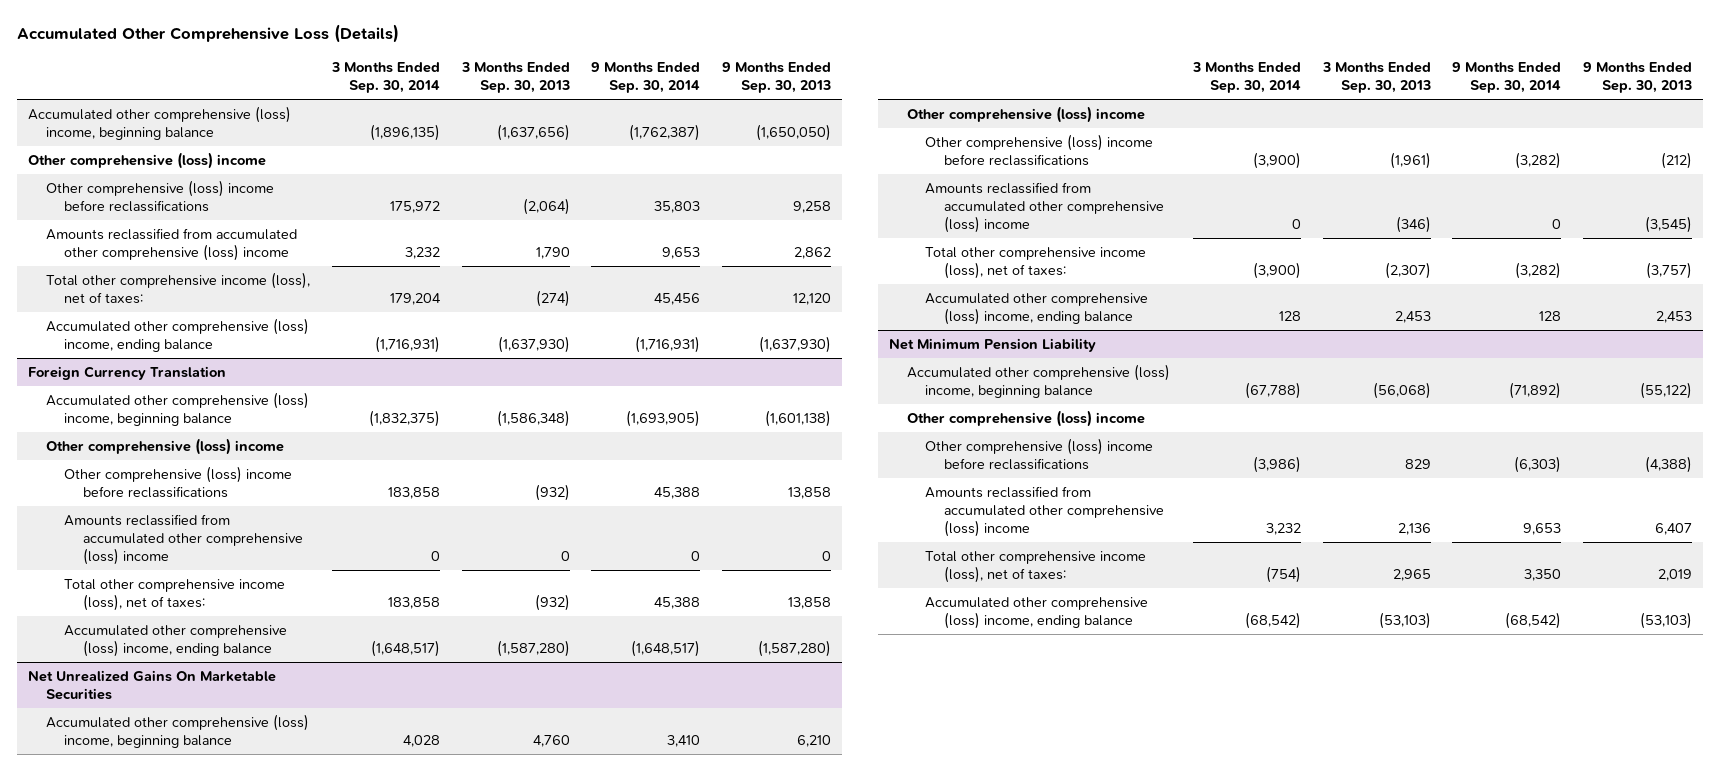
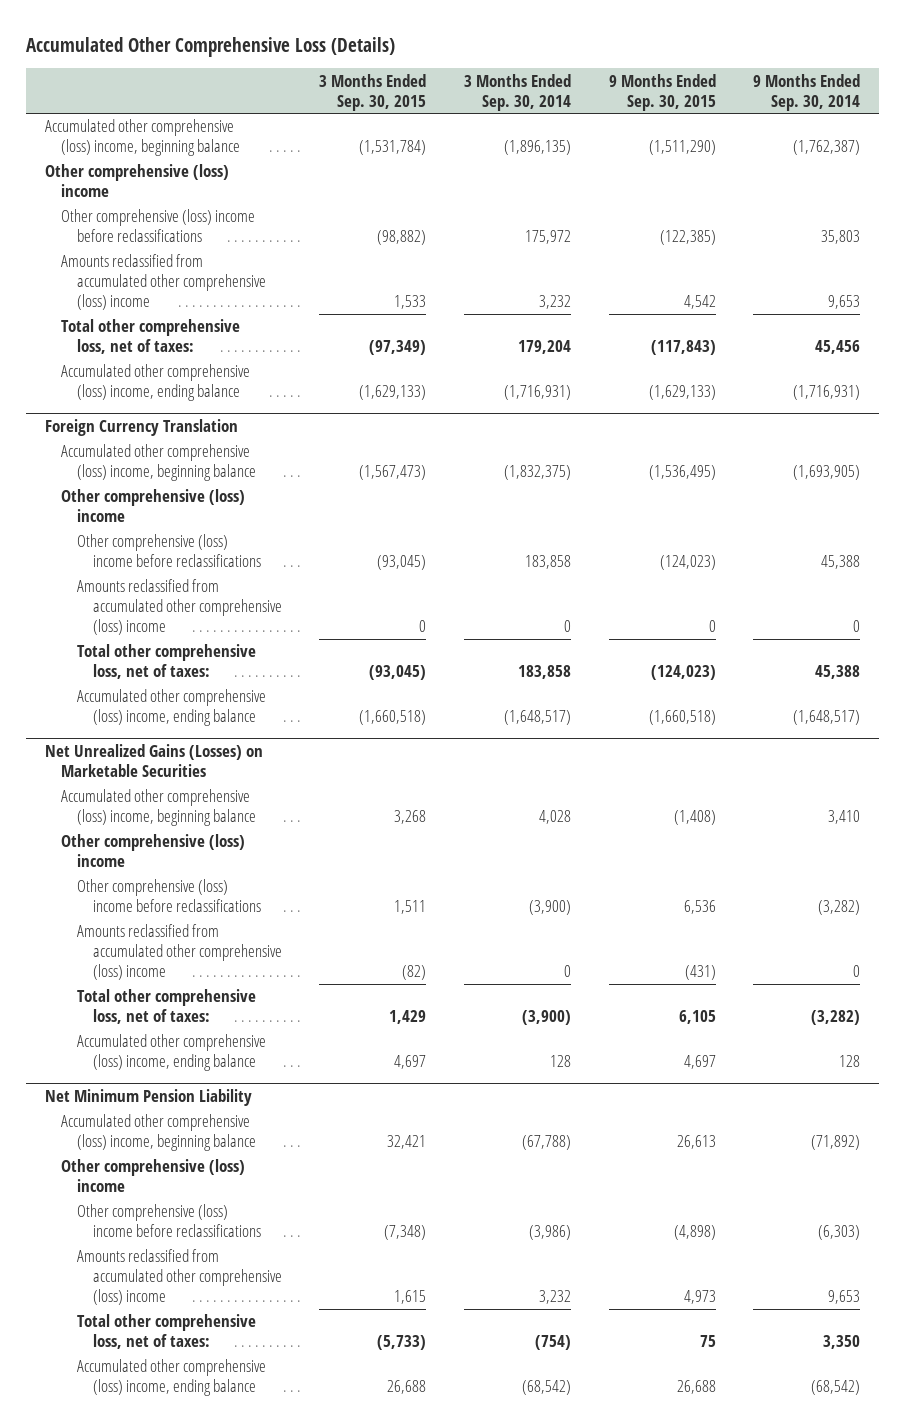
[460,61,570,94] 3 Months Ended Sep. 30, 2013 -> none
[722,61,832,94] 9 Months Ended Sep. 30, 2013 -> none
none -> [319,73,427,111] 3 Months Ended Sep. 30, 2015
none -> [608,73,716,111] 9 Months Ended Sep. 30, 2015
[45,271,310,304] Total other comprehensive income (loss), net of taxes: -> [60,319,240,355] Total other comprehensive loss, net of taxes:
[64,578,286,611] Total other comprehensive income (loss), net of taxes: -> [76,644,256,680] Total other comprehensive loss, net of taxes:
[27,669,276,700] Net Unrealized Gains On Marketable Securities -> [45,744,264,778] Net Unrealized Gains (Losses) on Marketable Securities
[925,246,1147,279] Total other comprehensive income (loss), net of taxes: -> [76,989,256,1025] Total other comprehensive loss, net of taxes:
[925,550,1147,583] Total other comprehensive income (loss), net of taxes: -> [76,1314,256,1350] Total other comprehensive loss, net of taxes:

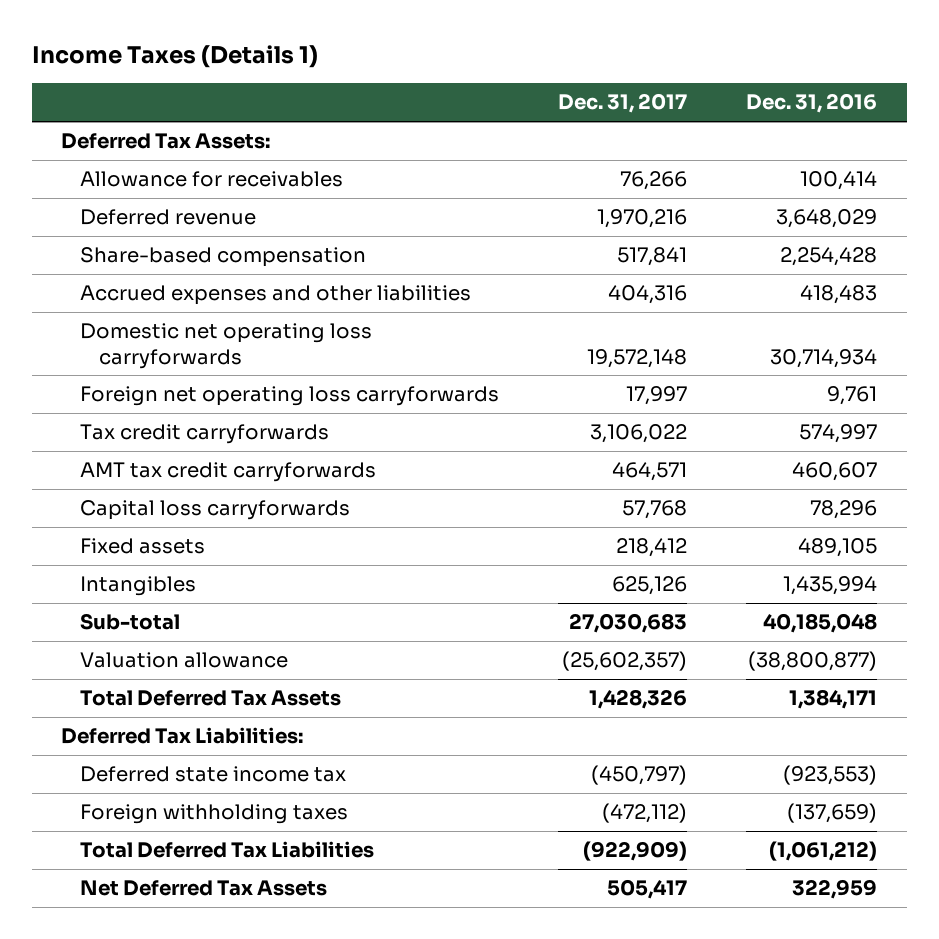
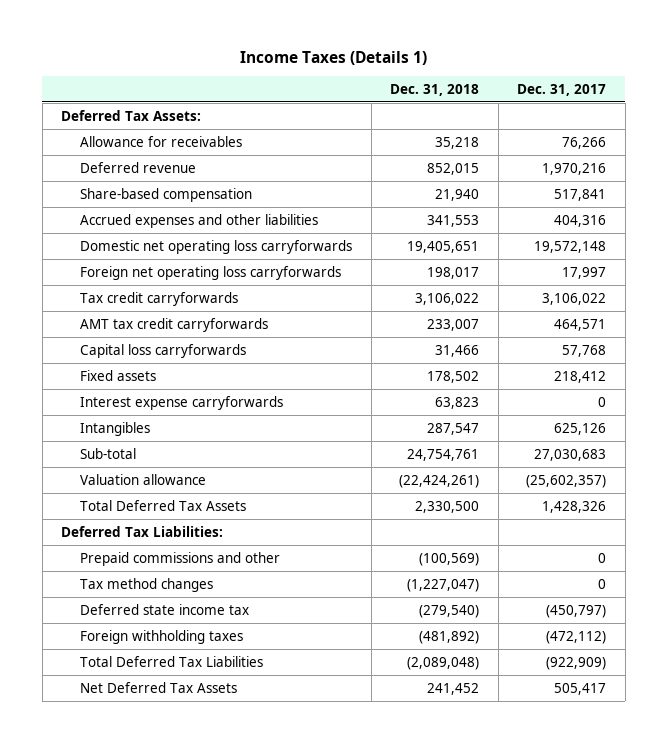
[746,93,878,114] Dec. 31, 2016 -> none
none -> [390,83,480,96] Dec. 31, 2018
none -> [80,395,284,410] Interest expense carryforwards
none -> [80,551,281,566] Prepaid commissions and other
none -> [80,577,214,592] Tax method changes

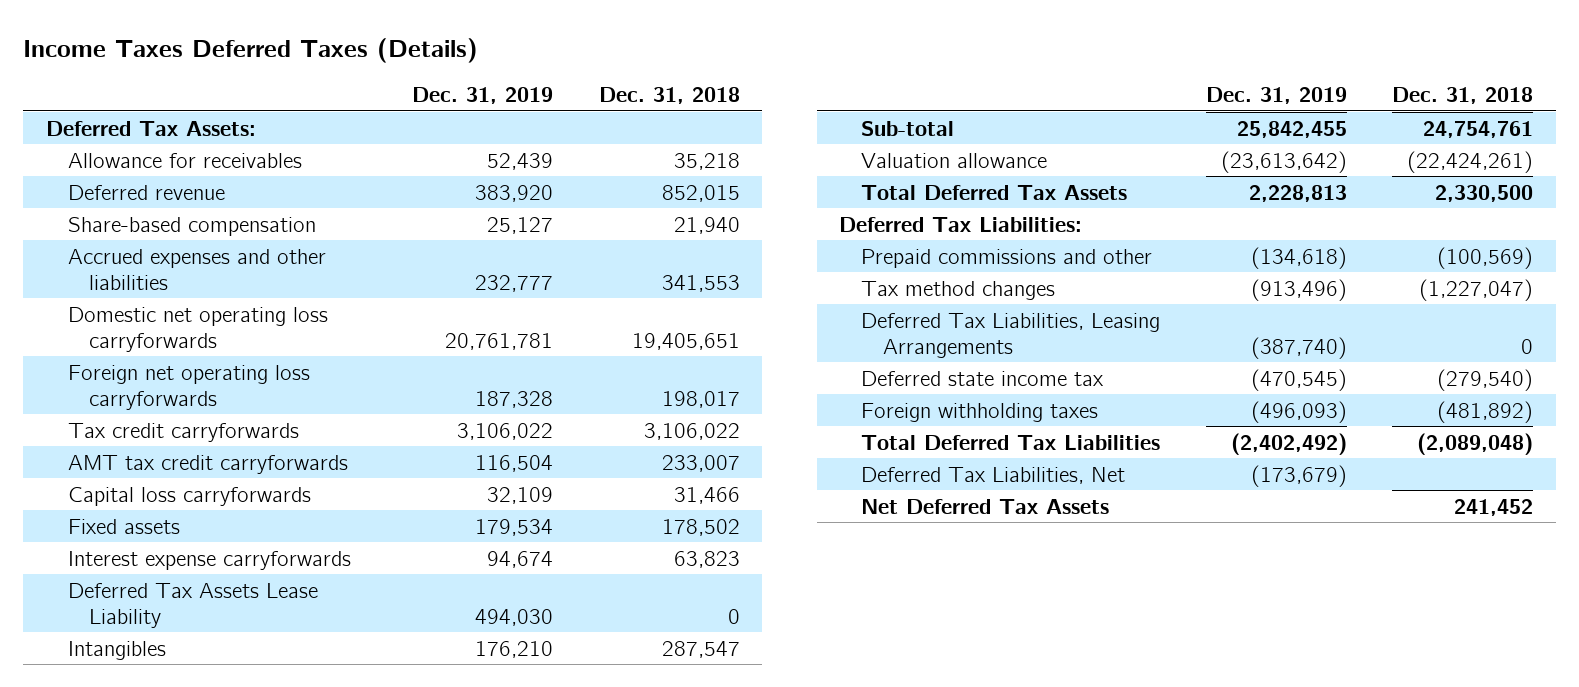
[239,50,427,65] Income Taxes (Details 1) -> [23,37,479,63] Income Taxes Deferred Taxes (Details)
[517,83,607,96] Dec. 31, 2017 -> none
none -> [412,87,554,105] Dec. 31, 2019
none -> [67,582,318,628] Deferred Tax Assets Lease Liability
none -> [861,312,1161,358] Deferred Tax Liabilities, Leasing Arrangements
none -> [861,466,1126,484] Deferred Tax Liabilities, Net

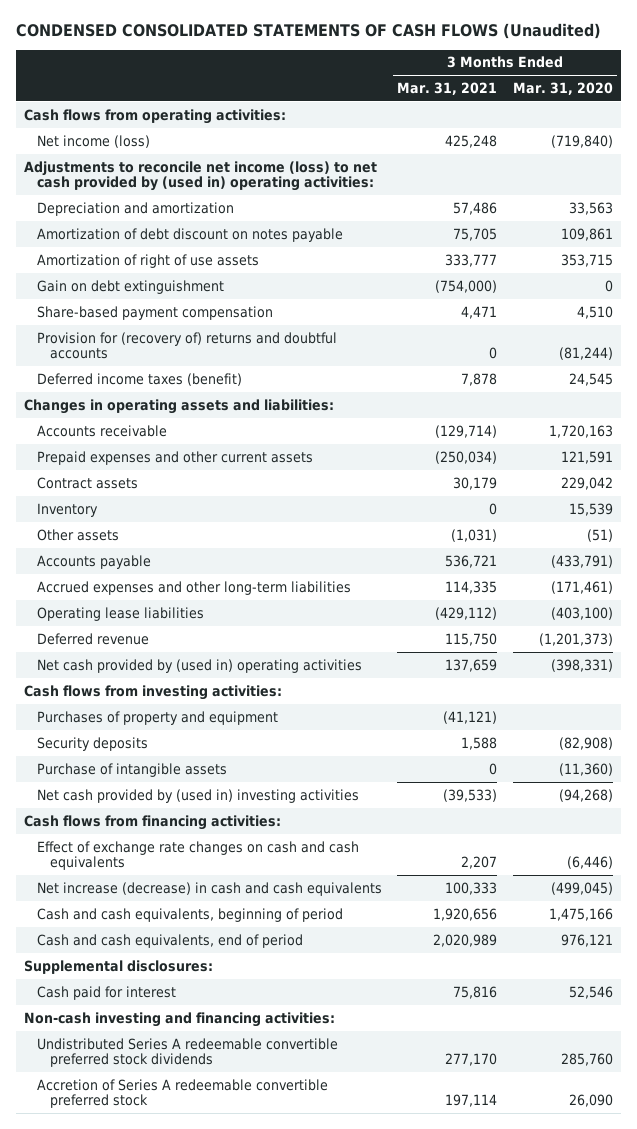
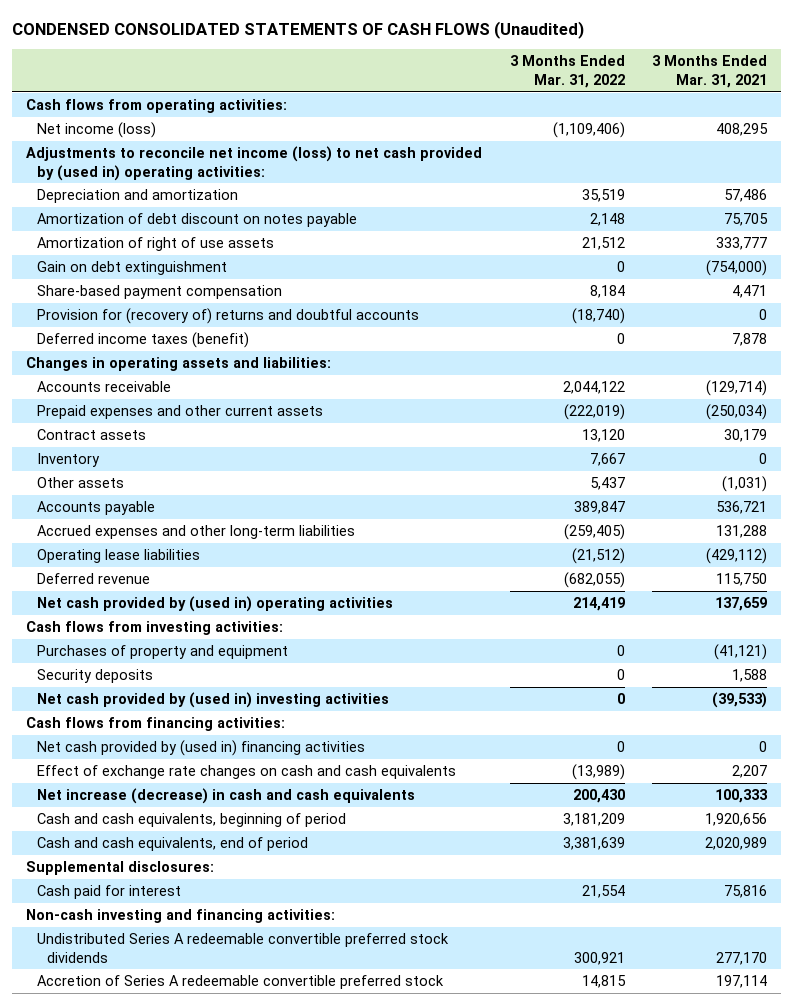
[513,81,614,95] Mar. 31, 2020 -> none
none -> [509,55,625,89] 3 Months Ended Mar. 31, 2022
[445,134,498,148] 425,248 -> [716,122,769,136] 408,295
[445,580,498,594] 114,335 -> [716,524,768,538] 131,288
[36,762,227,777] Purchase of intangible assets -> none
none -> [36,739,365,756] Net cash provided by (used in) financing activities

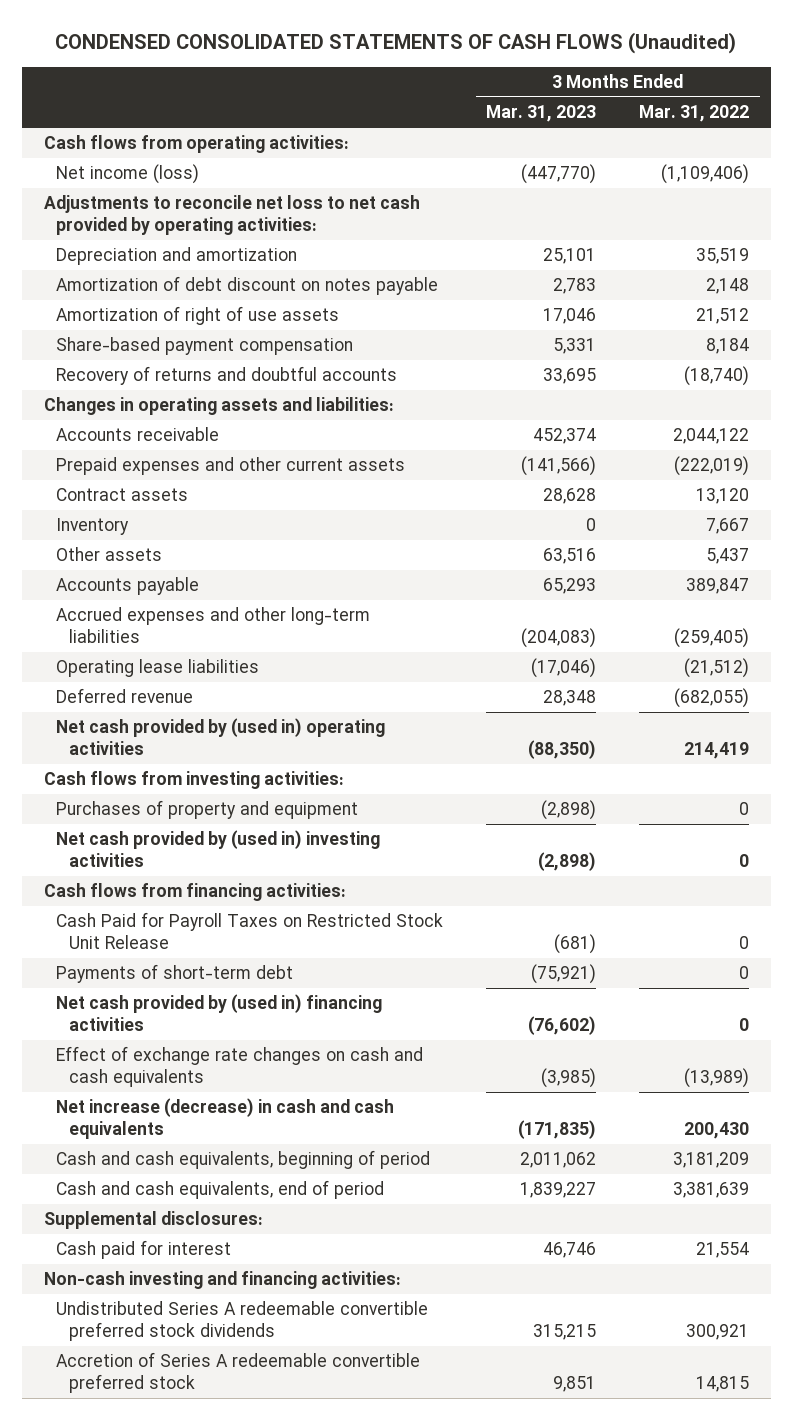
[652,55,768,89] 3 Months Ended Mar. 31, 2021 -> none
none -> [486,105,597,123] Mar. 31, 2023
[26,145,483,181] Adjustments to reconcile net income (loss) to net cash provided by (used in) operating activities: -> [43,195,420,236] Adjustments to reconcile net loss to net cash provided by operating activities:
[36,260,227,275] Gain on debt extinguishment -> none
[36,331,249,348] Deferred income taxes (benefit) -> none
[36,307,419,324] Provision for (recovery of) returns and doubtful accounts -> [56,366,398,386] Recovery of returns and doubtful accounts
[36,668,153,683] Security deposits -> none
none -> [56,912,444,950] Cash Paid for Payroll Taxes on Restricted Stock Unit Release
none -> [56,964,294,984] Payments of short-term debt

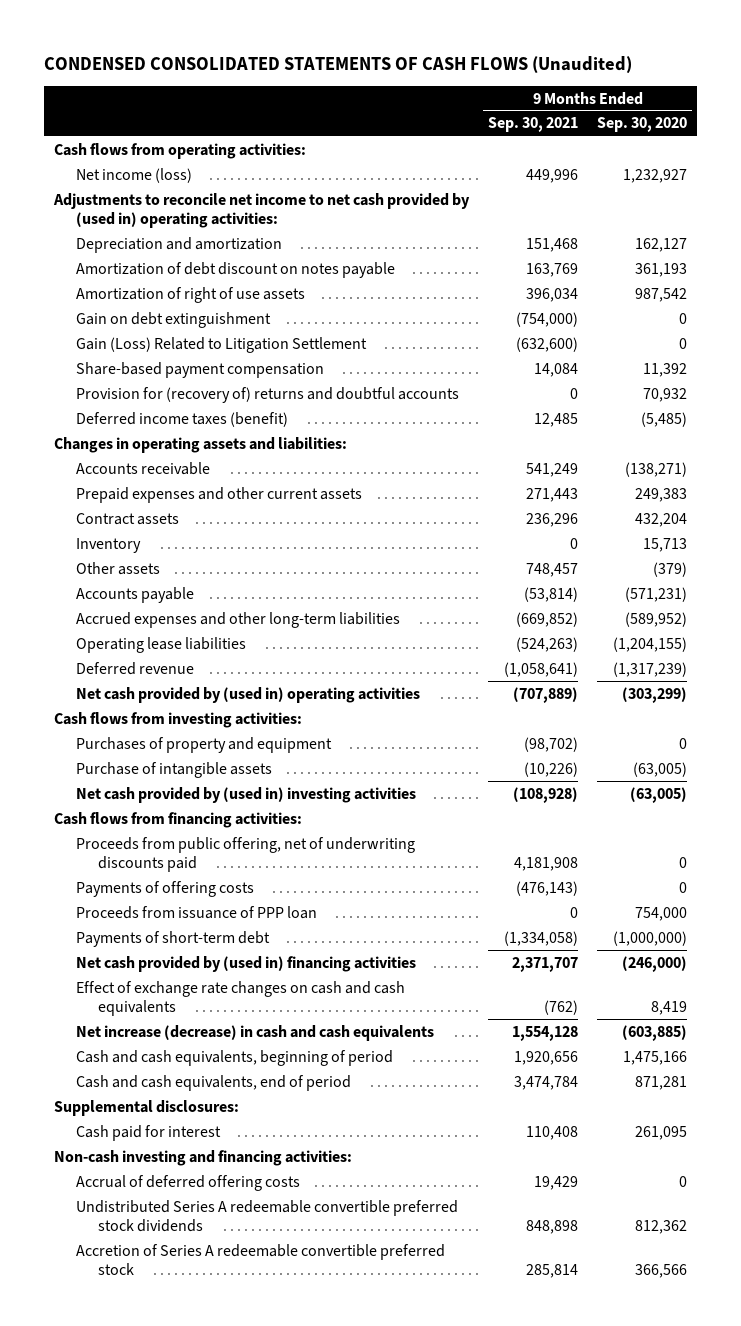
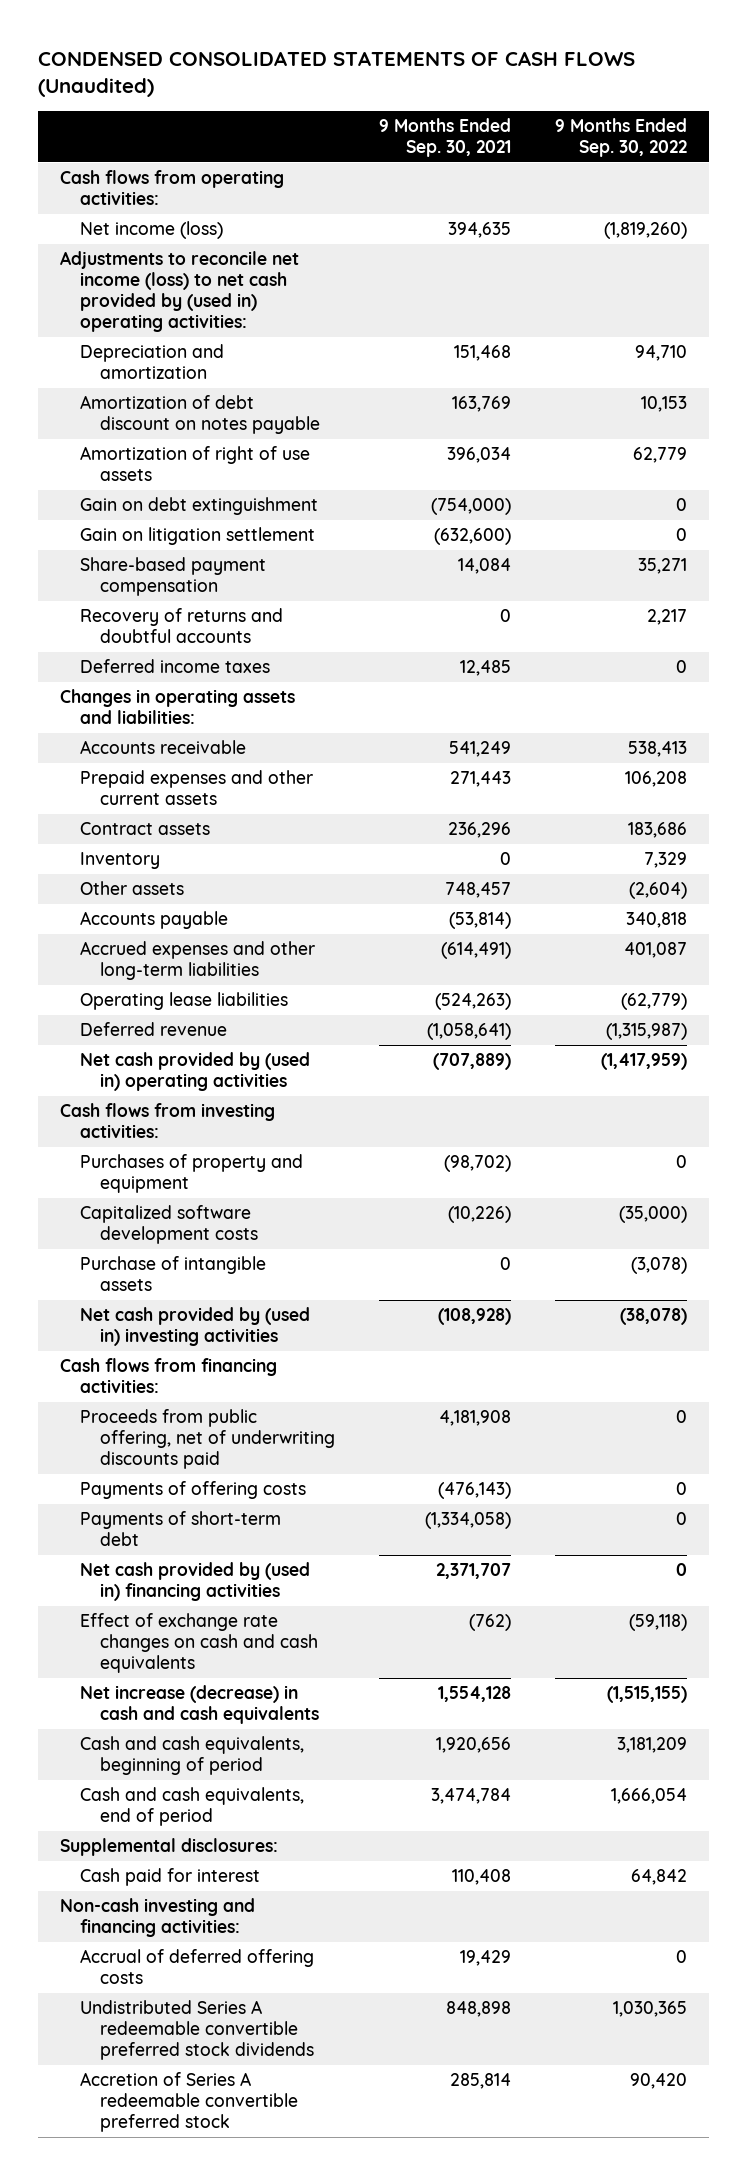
[597,117,688,133] Sep. 30, 2020 -> none
none -> [555,117,688,158] 9 Months Ended Sep. 30, 2022
[526,168,579,183] 449,996 -> [448,222,512,239] 394,635
[53,192,471,228] Adjustments to reconcile net income to net cash provided by (used in) operating activities: -> [60,251,300,333] Adjustments to reconcile net income (loss) to net cash provided by (used in) operating activities:
[76,336,368,353] Gain (Loss) Related to Litigation Settlement -> [80,527,316,546] Gain on litigation settlement
[76,386,460,403] Provision for (recovery of) returns and doubtful accounts -> [80,608,284,644] Recovery of returns and doubtful accounts
[76,411,289,427] Deferred income taxes (benefit) -> [80,659,271,674] Deferred income taxes
[516,611,579,627] (669,852) -> [441,942,512,960] (614,491)
none -> [80,1205,259,1245] Capitalized software development costs
[524,761,579,777] (10,226) -> [500,1257,512,1271] 0
[76,905,318,919] Proceeds from issuance of PPP loan -> none

